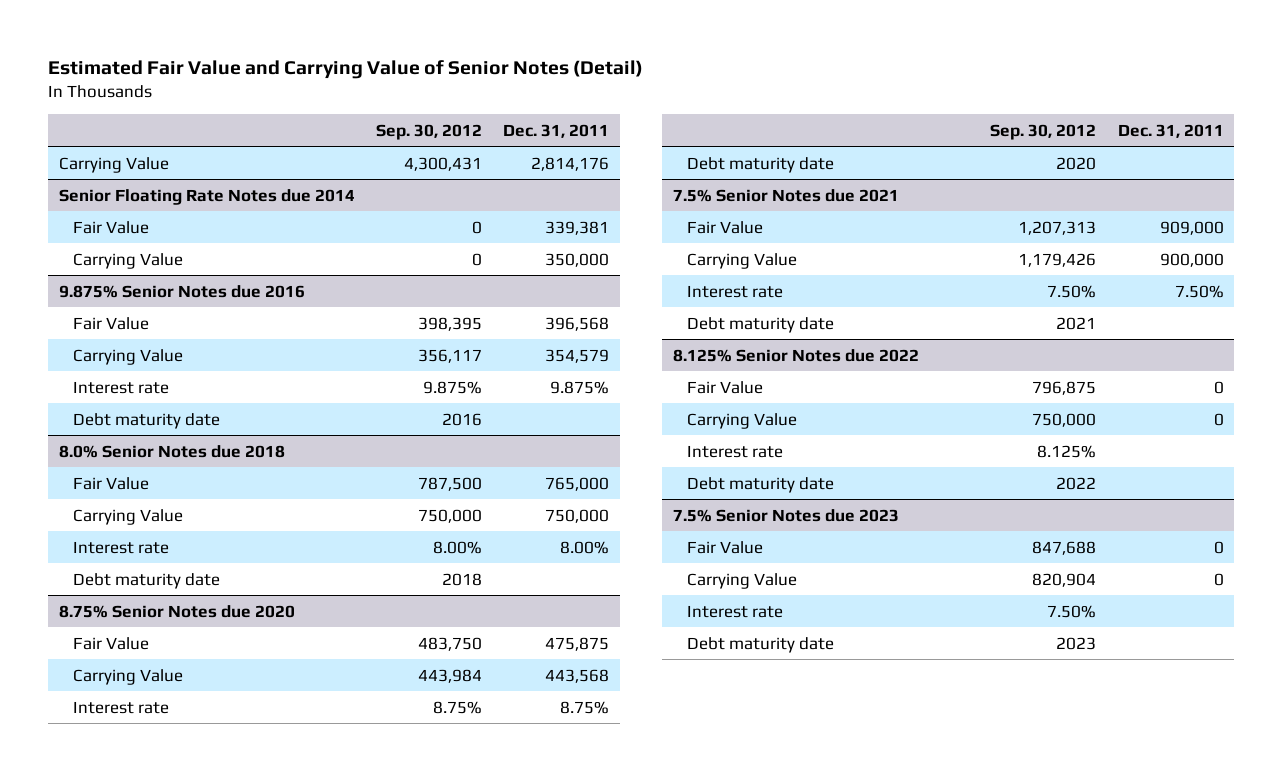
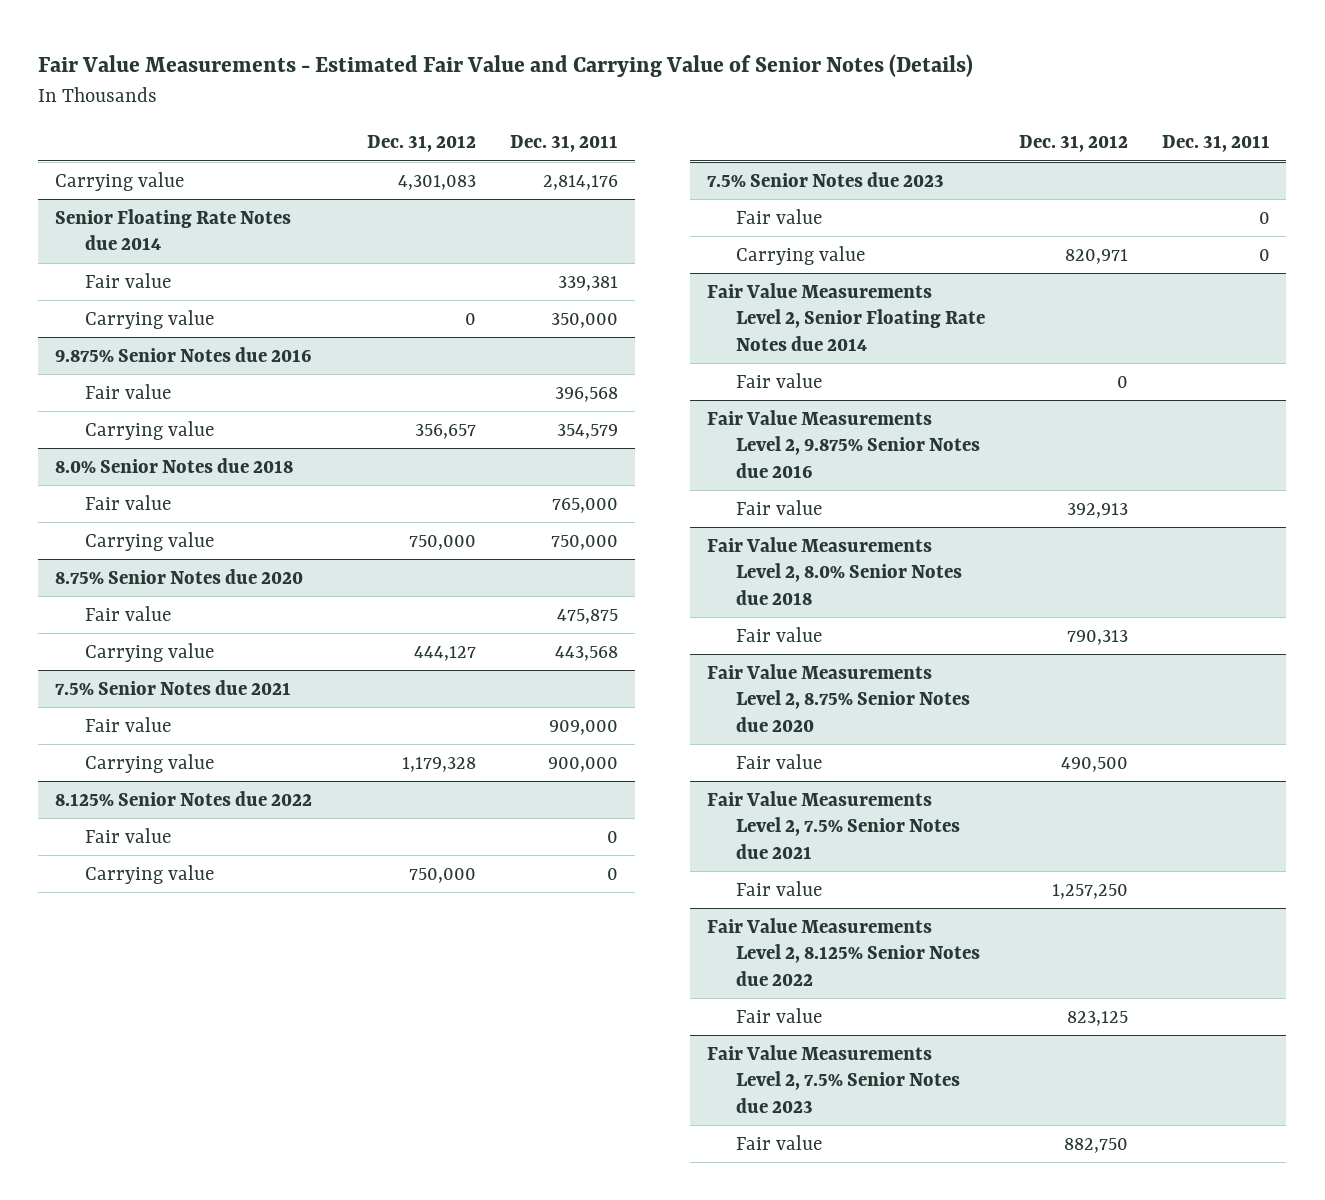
[48,60,644,80] Estimated Fair Value and Carrying Value of Senior Notes (Detail) -> [38,54,974,78] Fair Value Measurements - Estimated Fair Value and Carrying Value of Senior Notes (Details)
[376,123,483,140] Sep. 30, 2012 -> none
none -> [367,135,477,153] Dec. 31, 2012
[58,156,169,173] Carrying Value -> [55,171,185,191] Carrying value
[73,220,150,234] Fair Value -> [84,272,171,288] Fair value
[73,252,184,269] Carrying Value -> [84,309,214,329] Carrying value
[73,380,170,394] Interest rate -> none
[73,412,221,429] Debt maturity date -> none
[73,316,150,330] Fair Value -> [84,383,171,399] Fair value
[73,348,184,365] Carrying Value -> [84,420,214,440] Carrying value
[73,540,170,554] Interest rate -> none
[73,572,221,589] Debt maturity date -> none
[73,476,150,490] Fair Value -> [84,494,171,510] Fair value
[73,508,184,525] Carrying Value -> [84,531,214,551] Carrying value
[73,700,170,714] Interest rate -> none
[687,156,835,173] Debt maturity date -> none
[73,636,150,650] Fair Value -> [84,605,171,621] Fair value
[73,668,184,685] Carrying Value -> [84,642,214,662] Carrying value
[687,284,784,298] Interest rate -> none
[687,316,835,333] Debt maturity date -> none
[687,220,764,234] Fair Value -> [84,716,171,732] Fair value
[687,252,798,269] Carrying Value -> [84,753,214,773] Carrying value
[687,444,784,458] Interest rate -> none
[687,476,835,493] Debt maturity date -> none
[687,380,764,394] Fair Value -> [84,827,171,843] Fair value
[687,412,798,429] Carrying Value -> [84,864,214,884] Carrying value
[687,604,784,618] Interest rate -> none
[687,636,835,653] Debt maturity date -> none
[687,540,764,554] Fair Value -> [735,208,822,224] Fair value
[687,572,798,589] Carrying Value -> [735,245,865,265] Carrying value
none -> [706,282,985,351] Fair Value Measurements Level 2, Senior Floating Rate Notes due 2014
none -> [735,372,822,388] Fair value
none -> [706,409,980,478] Fair Value Measurements Level 2, 9.875% Senior Notes due 2016
none -> [735,499,822,515] Fair value
none -> [706,536,962,605] Fair Value Measurements Level 2, 8.0% Senior Notes due 2018
none -> [735,626,822,642] Fair value
none -> [706,663,970,732] Fair Value Measurements Level 2, 8.75% Senior Notes due 2020
none -> [735,753,822,769] Fair value
none -> [706,790,960,859] Fair Value Measurements Level 2, 7.5% Senior Notes due 2021
none -> [735,880,822,896] Fair value
none -> [706,917,980,986] Fair Value Measurements Level 2, 8.125% Senior Notes due 2022
none -> [735,1007,822,1023] Fair value
none -> [706,1044,960,1113] Fair Value Measurements Level 2, 7.5% Senior Notes due 2023
none -> [735,1134,822,1150] Fair value

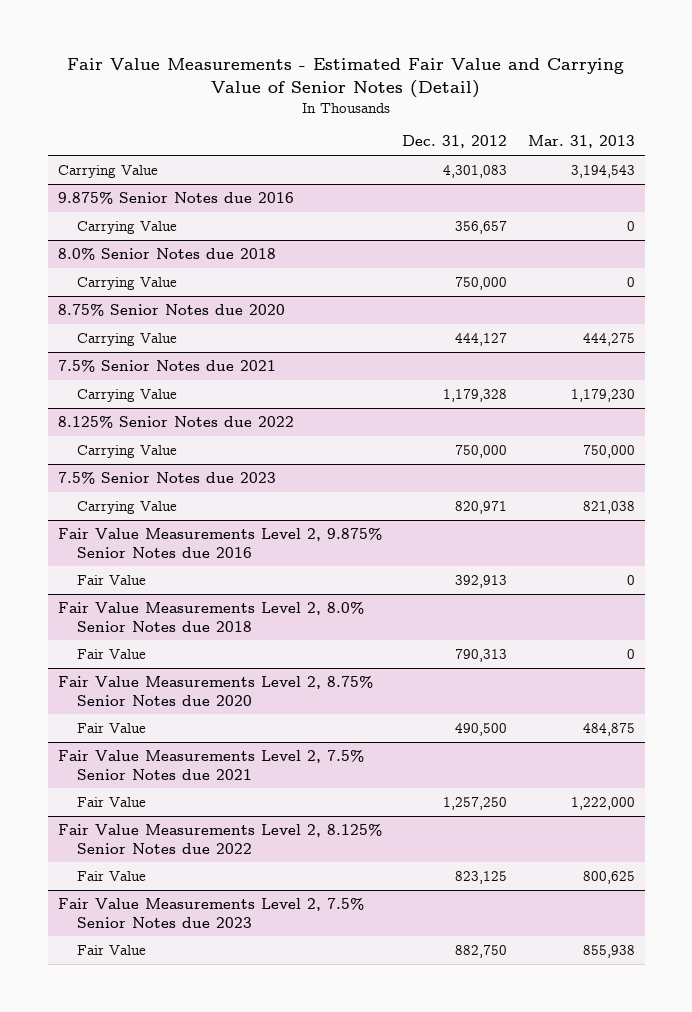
[38,54,974,78] Fair Value Measurements - Estimated Fair Value and Carrying Value of Senior Notes (Details) -> [67,58,625,99] Fair Value Measurements - Estimated Fair Value and Carrying Value of Senior Notes (Detail)
[510,135,619,153] Dec. 31, 2011 -> none
none -> [527,135,635,149] Mar. 31, 2013
[55,208,292,251] Senior Floating Rate Notes due 2014 -> none
[84,272,171,288] Fair value -> none
[84,309,214,329] Carrying value -> none
[55,171,185,191] Carrying value -> [57,164,158,178] Carrying Value
[84,383,171,399] Fair value -> none
[84,420,214,440] Carrying value -> [77,220,178,234] Carrying Value
[84,494,171,510] Fair value -> none
[84,531,214,551] Carrying value -> [77,276,178,290] Carrying Value
[84,605,171,621] Fair value -> none
[84,642,214,662] Carrying value -> [77,332,178,346] Carrying Value
[84,716,171,732] Fair value -> none
[84,753,214,773] Carrying value -> [77,388,178,402] Carrying Value
[84,827,171,843] Fair value -> none
[84,864,214,884] Carrying value -> [77,444,178,458] Carrying Value
[735,208,822,224] Fair value -> none
[706,282,985,351] Fair Value Measurements Level 2, Senior Floating Rate Notes due 2014 -> none
[735,372,822,388] Fair value -> none
[735,245,865,265] Carrying value -> [77,500,178,514] Carrying Value
[735,499,822,515] Fair value -> [77,574,147,585] Fair Value
[735,626,822,642] Fair value -> [77,648,147,659] Fair Value
[735,753,822,769] Fair value -> [77,722,147,733] Fair Value
[735,880,822,896] Fair value -> [77,796,147,807] Fair Value
[735,1007,822,1023] Fair value -> [77,870,147,881] Fair Value
[735,1134,822,1150] Fair value -> [77,944,147,955] Fair Value

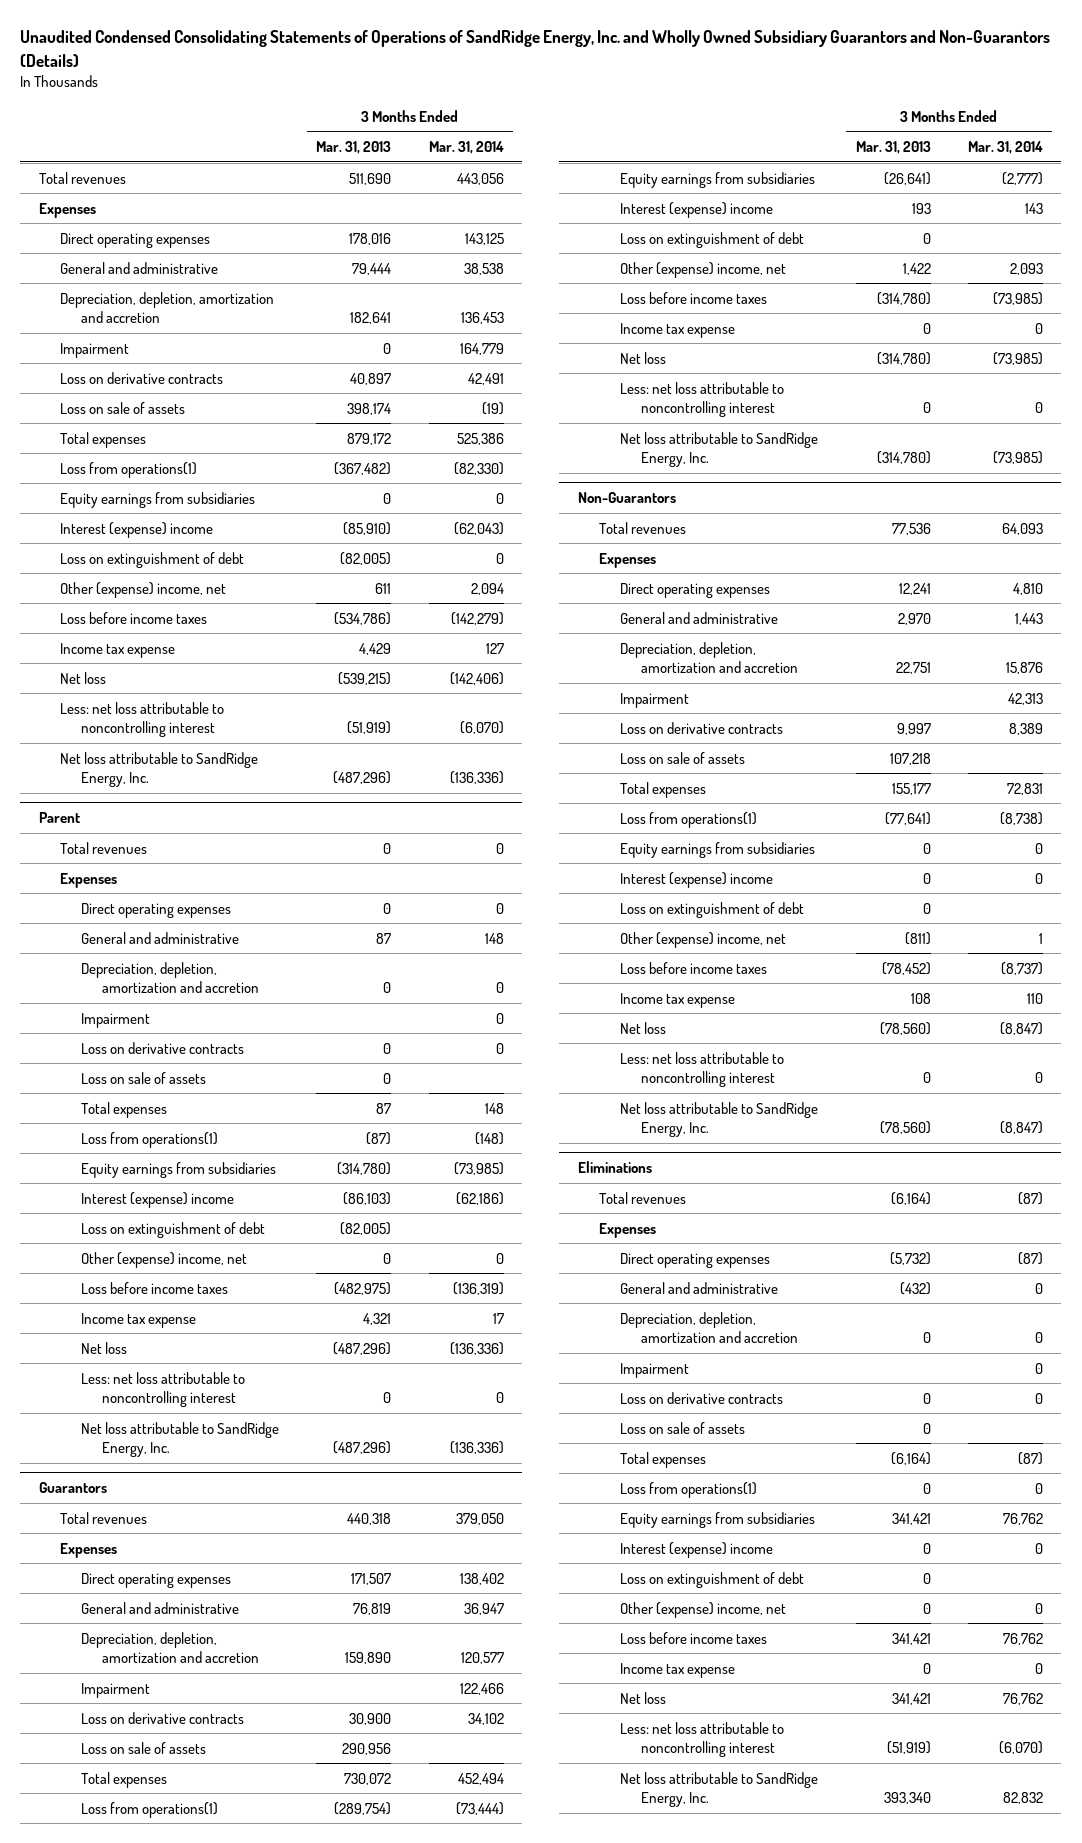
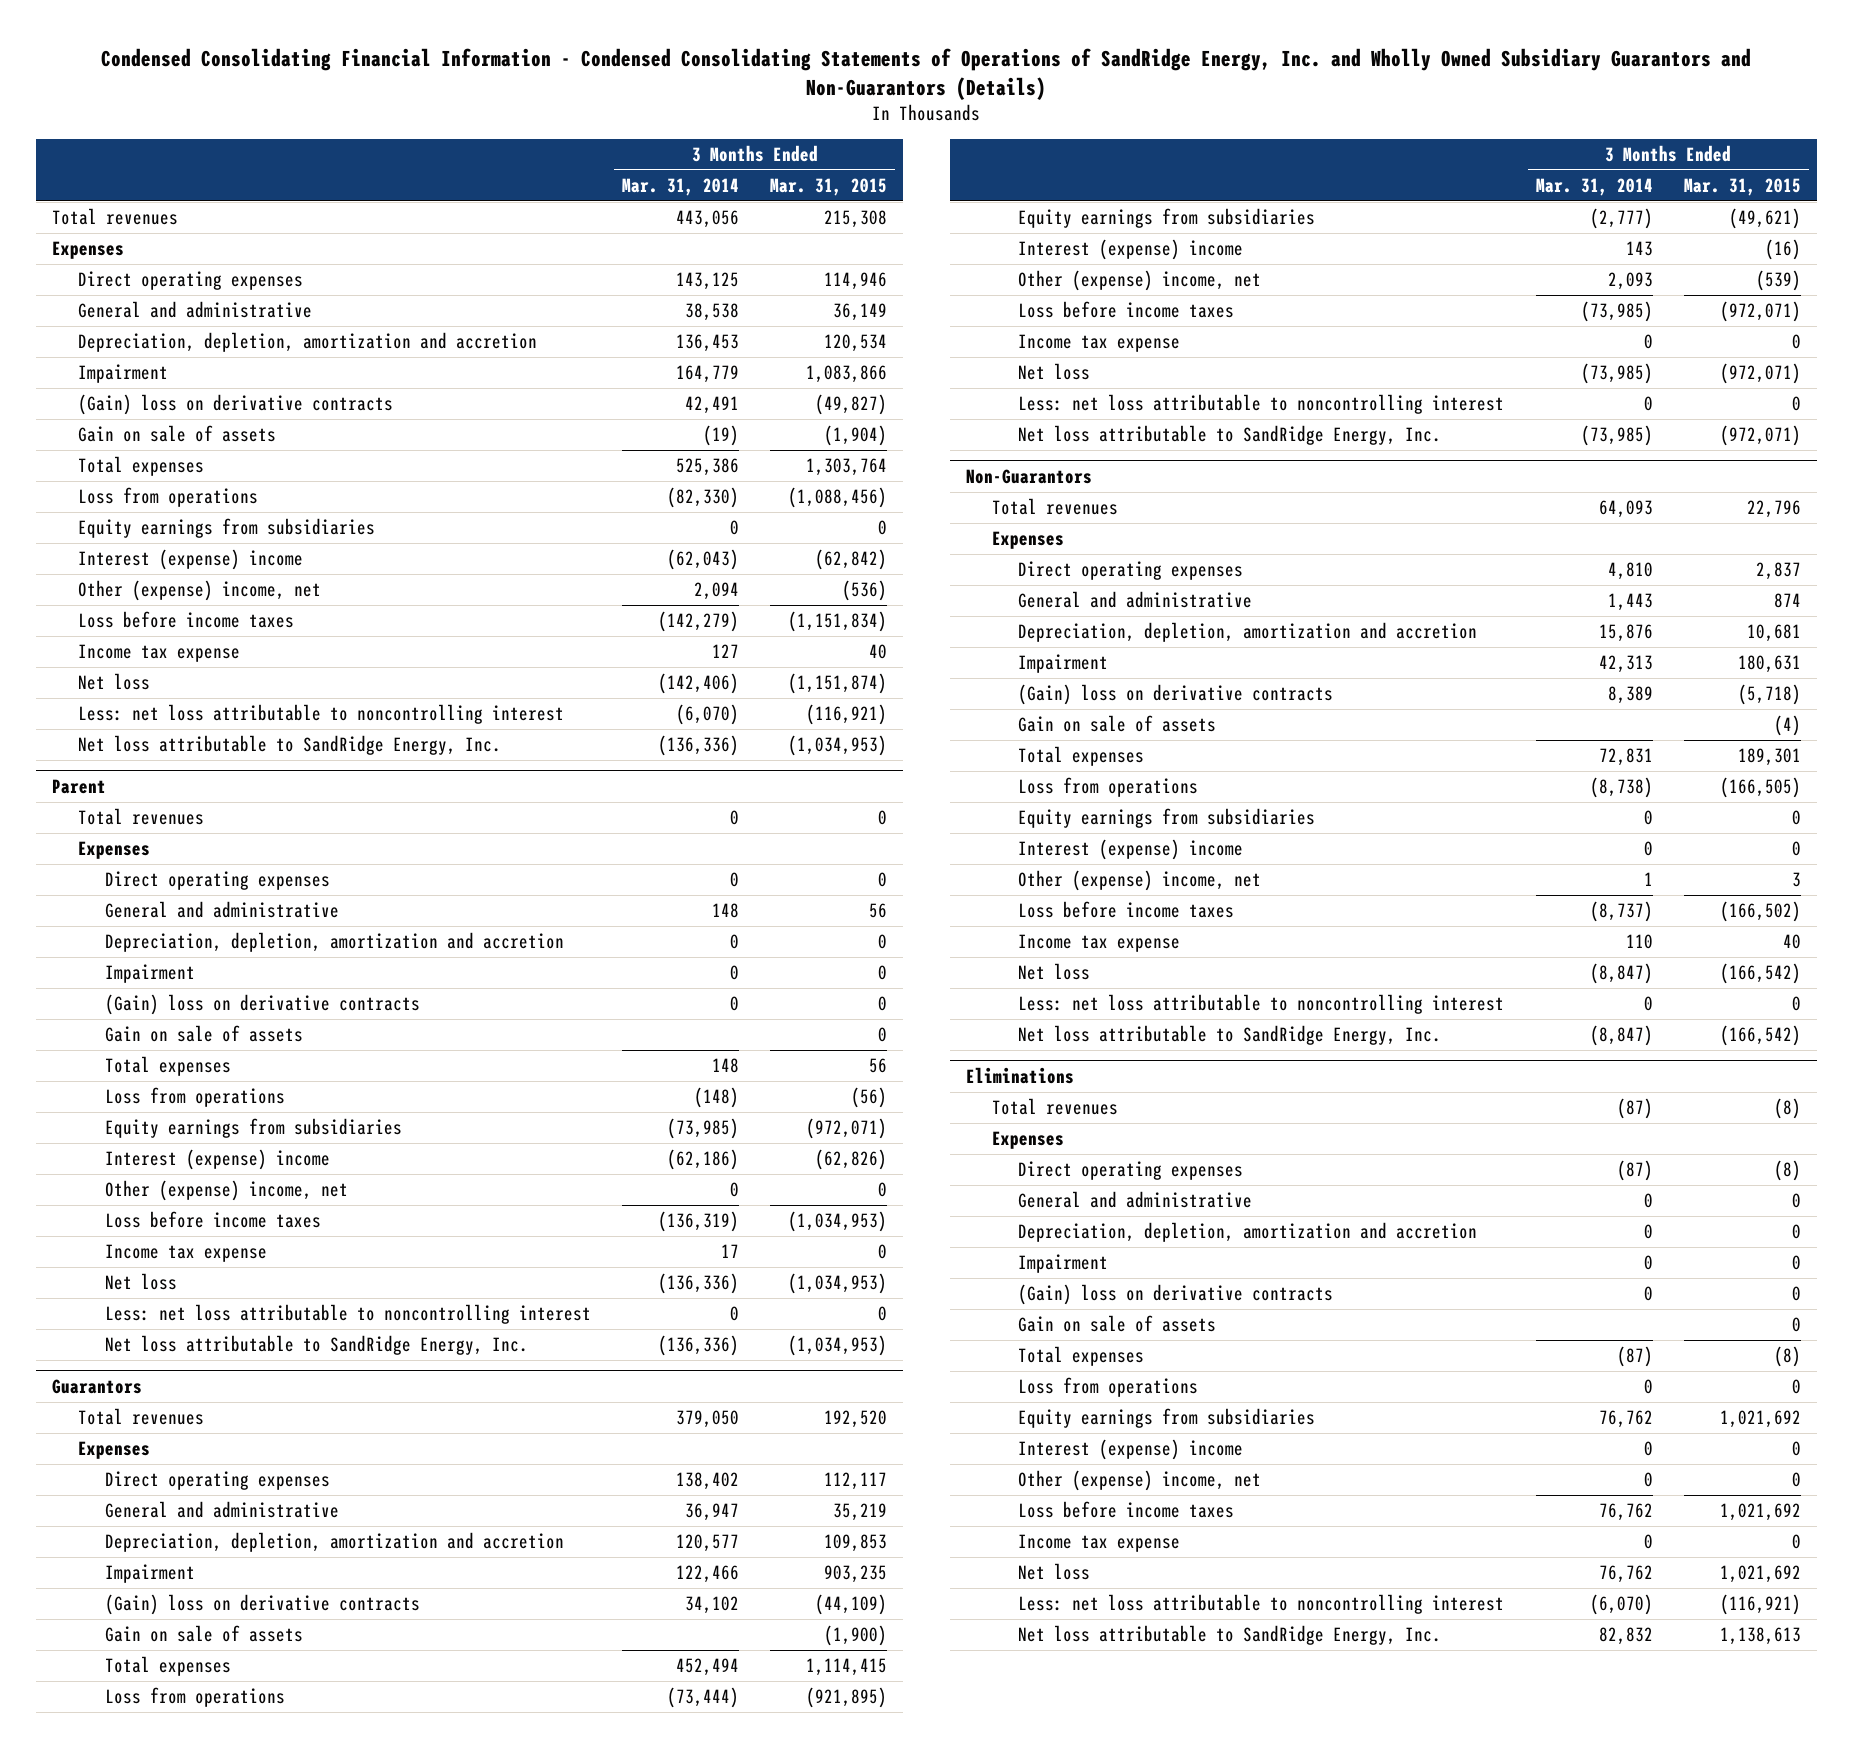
[20,30,1051,67] Unaudited Condensed Consolidating Statements of Operations of SandRidge Energy, Inc. and Wholly Owned Subsidiary Guarantors and Non-Guarantors (Details) -> [101,47,1752,100] Condensed Consolidating Financial Information - Condensed Consolidating Statements of Operations of SandRidge Energy, Inc. and Wholly Owned Subsidiary Guarantors and Non-Guarantors (Details)
[316,141,392,155] Mar. 31, 2013 -> none
none -> [770,177,888,196] Mar. 31, 2015
[59,371,223,384] Loss on derivative contracts -> [78,393,394,415] (Gain) loss on derivative contracts
[59,401,185,414] Loss on sale of assets -> [78,424,277,442] Gain on sale of assets
[59,461,197,478] Loss from operations(1) -> [78,486,259,507] Loss from operations
[59,551,244,568] Loss on extinguishment of debt -> none
[80,1041,244,1054] Loss on derivative contracts -> [104,993,420,1015] (Gain) loss on derivative contracts
[80,1071,206,1084] Loss on sale of assets -> [104,1024,303,1042] Gain on sale of assets
[80,1131,218,1148] Loss from operations(1) -> [104,1086,285,1107] Loss from operations
[80,1221,265,1238] Loss on extinguishment of debt -> none
[80,1711,244,1724] Loss on derivative contracts -> [104,1593,420,1615] (Gain) loss on derivative contracts
[80,1741,206,1754] Loss on sale of assets -> [104,1624,303,1642] Gain on sale of assets
[80,1801,218,1818] Loss from operations(1) -> [104,1686,285,1707] Loss from operations
[620,231,805,248] Loss on extinguishment of debt -> none
[620,721,784,734] Loss on derivative contracts -> [1018,683,1334,705] (Gain) loss on derivative contracts
[620,751,746,764] Loss on sale of assets -> [1018,714,1217,732] Gain on sale of assets
[620,811,758,828] Loss from operations(1) -> [1018,776,1199,797] Loss from operations
[620,901,805,918] Loss on extinguishment of debt -> none
[620,1391,784,1404] Loss on derivative contracts -> [1018,1283,1334,1305] (Gain) loss on derivative contracts
[620,1421,746,1434] Loss on sale of assets -> [1018,1314,1217,1332] Gain on sale of assets
[620,1481,758,1498] Loss from operations(1) -> [1018,1376,1199,1397] Loss from operations
[620,1571,805,1588] Loss on extinguishment of debt -> none

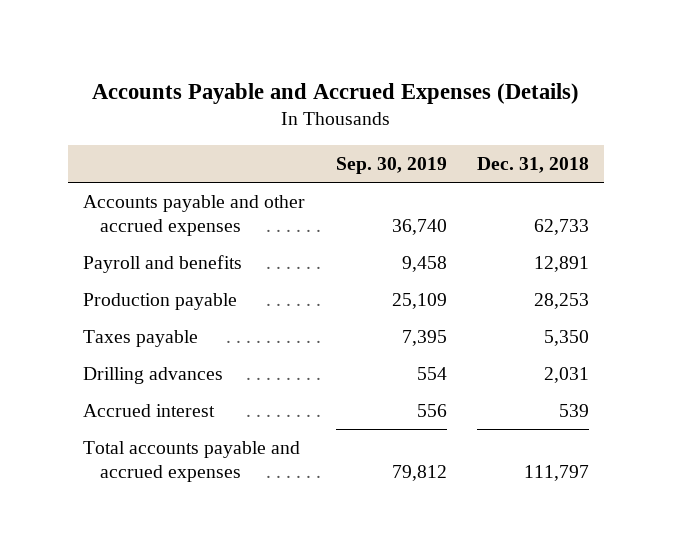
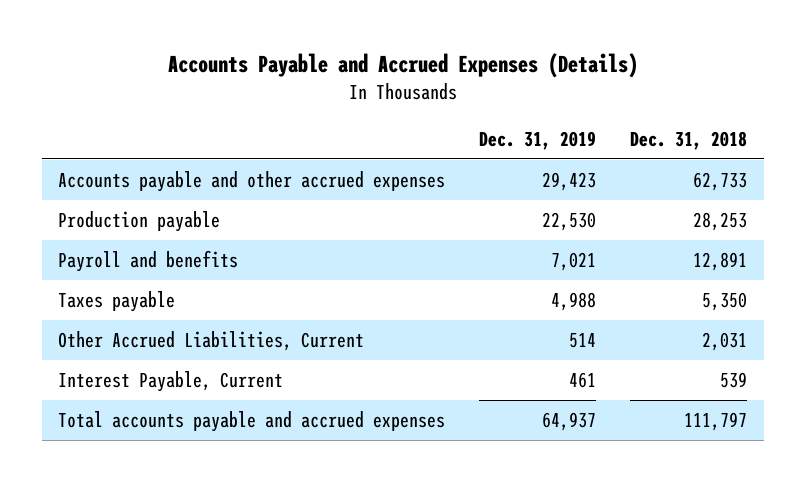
[335,157,447,175] Sep. 30, 2019 -> none
none -> [479,130,597,150] Dec. 31, 2019
[83,255,243,274] Payroll and benefits -> [58,249,239,272] Payroll and benefits
[83,367,224,385] Drilling advances -> [58,330,365,351] Other Accrued Liabilities, Current
[83,404,216,418] Accrued interest -> [58,370,284,392] Interest Payable, Current

